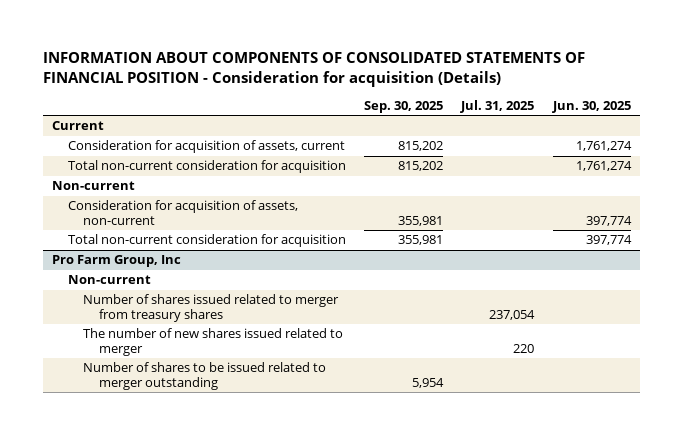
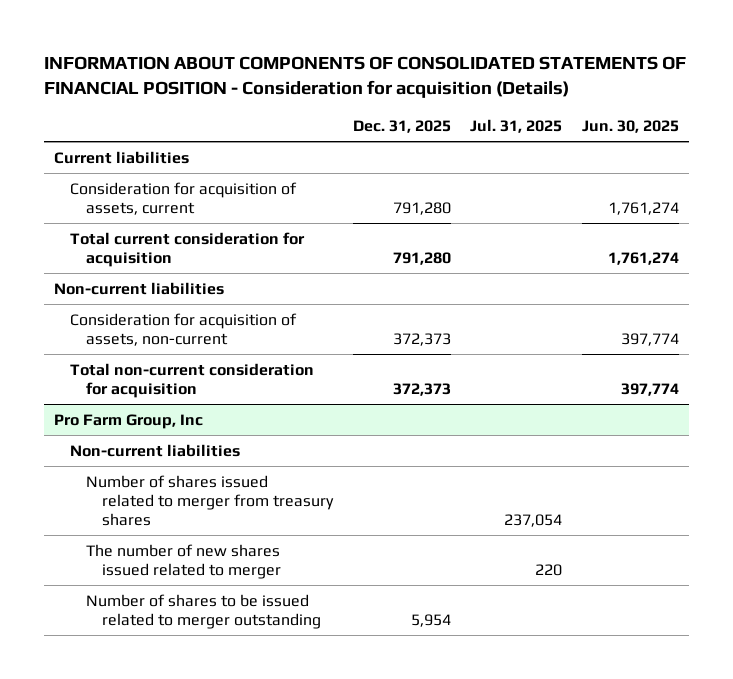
[363,100,443,113] Sep. 30, 2025 -> none
none -> [352,120,451,134] Dec. 31, 2025
[52,121,105,131] Current -> [53,150,189,164] Current liabilities
[67,160,346,174] Total non-current consideration for acquisition -> [70,231,306,267] Total current consideration for acquisition
[52,181,136,191] Non-current -> [53,281,224,295] Non-current liabilities
[67,275,151,285] Non-current -> [70,443,241,457] Non-current liabilities

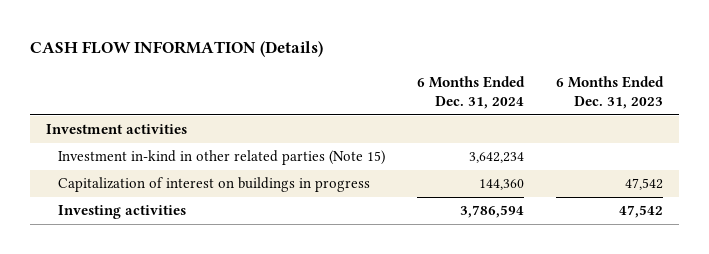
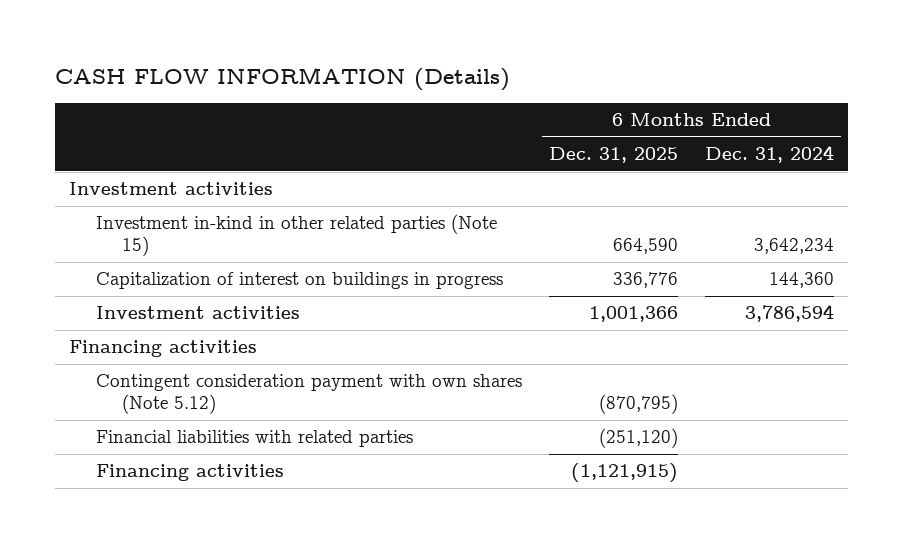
[555,75,664,109] 6 Months Ended Dec. 31, 2023 -> none
none -> [548,147,678,164] Dec. 31, 2025
[57,205,186,220] Investing activities -> [95,306,300,320] Investment activities
none -> [69,340,258,358] Financing activities
none -> [95,374,522,415] Contingent consideration payment with own shares (Note 5.12)
none -> [95,430,413,448] Financial liabilities with related parties
none -> [95,464,284,482] Financing activities

